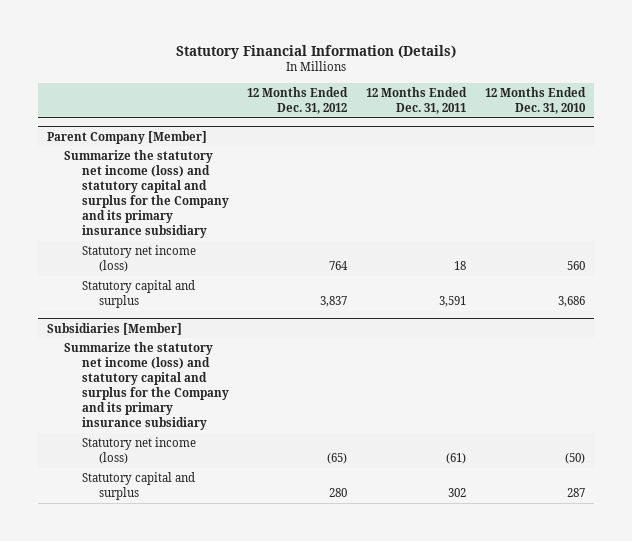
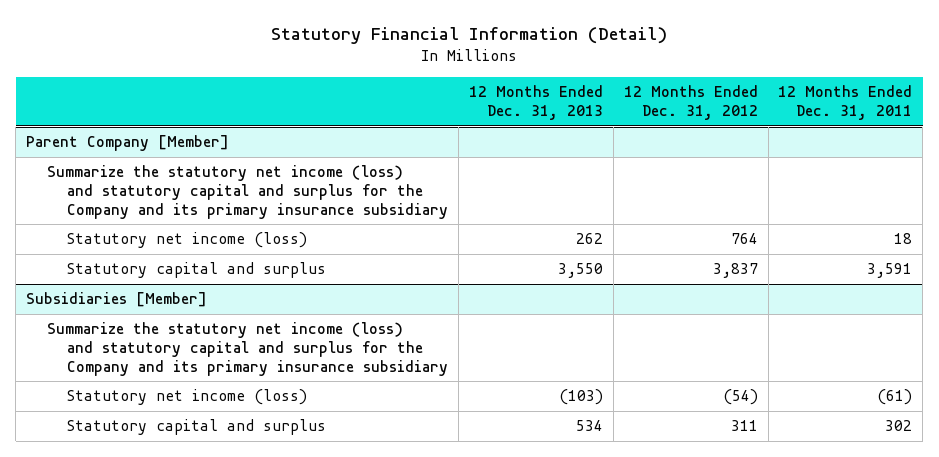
[175,44,456,59] Statutory Financial Information (Details) -> [271,27,668,45] Statutory Financial Information (Detail)
[484,87,586,115] 12 Months Ended Dec. 31, 2010 -> none
none -> [468,85,603,120] 12 Months Ended Dec. 31, 2013
[327,453,348,465] (65) -> [722,389,758,406] (54)
[329,488,348,498] 280 -> [730,420,758,432] 311

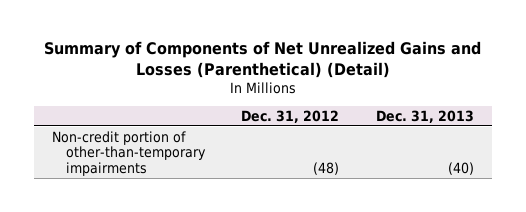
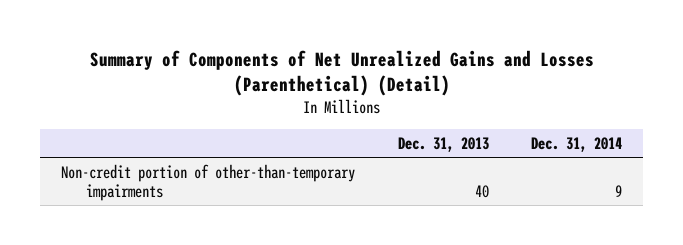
[241,109,340,123] Dec. 31, 2012 -> none
none -> [530,137,622,153] Dec. 31, 2014
[447,162,474,176] (40) -> [474,184,489,198] 40

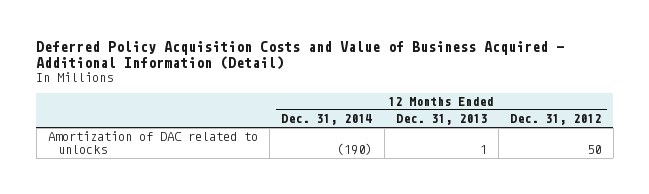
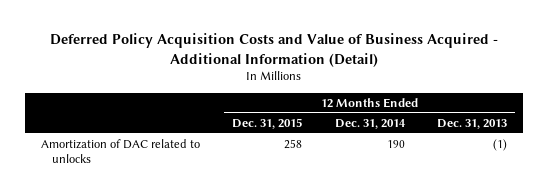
[510,114,602,126] Dec. 31, 2012 -> none
none -> [232,117,303,129] Dec. 31, 2015
[337,143,373,156] (190) -> [386,139,405,148] 190
[479,145,487,155] 1 -> [493,138,508,151] (1)

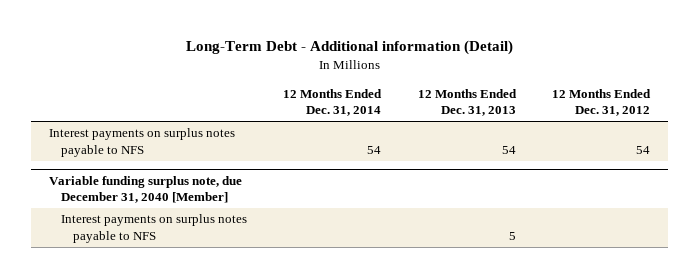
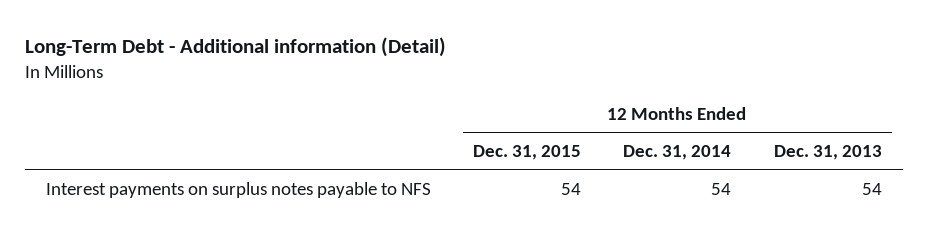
[552,88,652,117] 12 Months Ended Dec. 31, 2012 -> none
none -> [473,145,582,161] Dec. 31, 2015
[49,175,243,204] Variable funding surplus note, due December 31, 2040 [Member] -> none
[61,214,248,243] Interest payments on surplus notes payable to NFS -> none

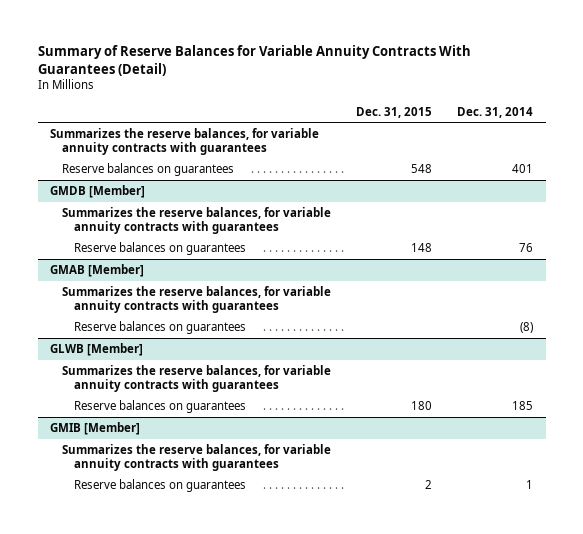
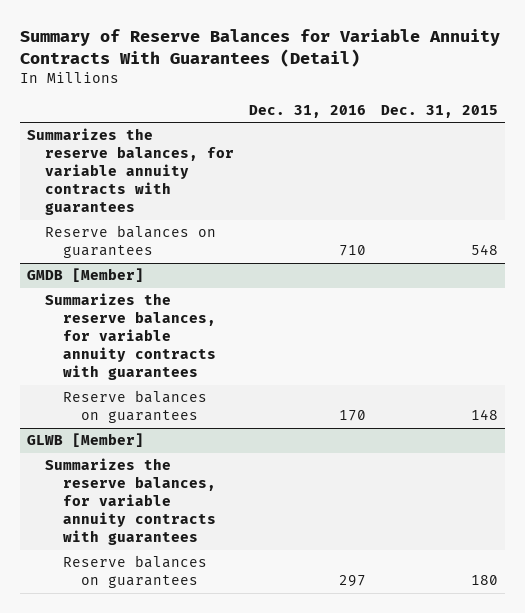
[457,106,534,118] Dec. 31, 2014 -> none
none -> [248,104,366,118] Dec. 31, 2016
[50,263,145,277] GMAB [Member] -> none
[62,285,332,313] Summarizes the reserve balances, for variable annuity contracts with guarantees -> none
[73,320,246,334] Reserve balances on guarantees -> none
[50,421,141,435] GMIB [Member] -> none
[62,443,332,471] Summarizes the reserve balances, for variable annuity contracts with guarantees -> none
[73,478,246,492] Reserve balances on guarantees -> none

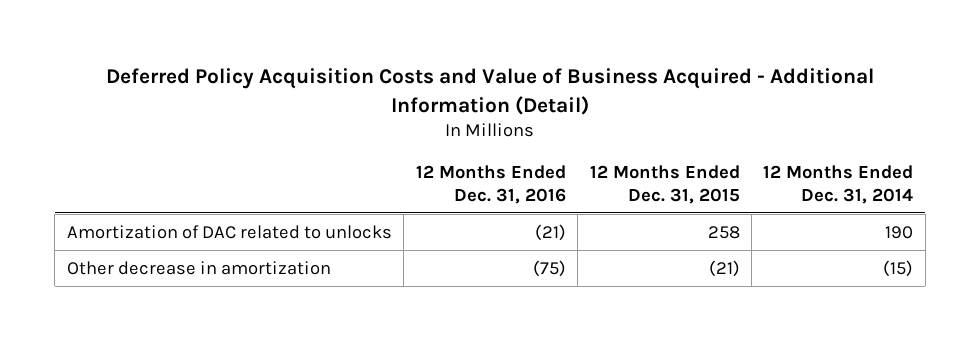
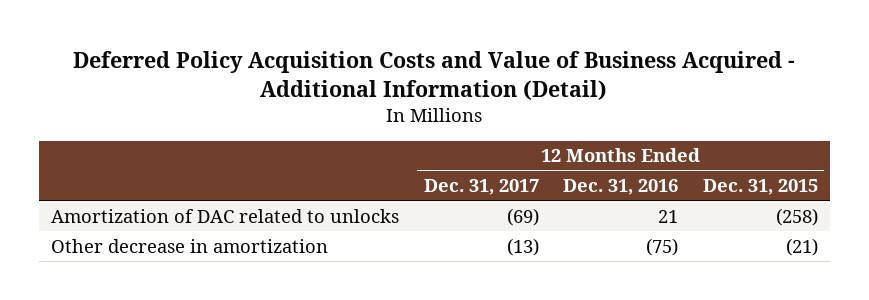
[763,165,914,204] 12 Months Ended Dec. 31, 2014 -> none
none -> [423,178,539,195] Dec. 31, 2017
[534,223,566,241] (21) -> [658,209,679,223] 21
[707,225,740,239] 258 -> [775,207,818,226] (258)

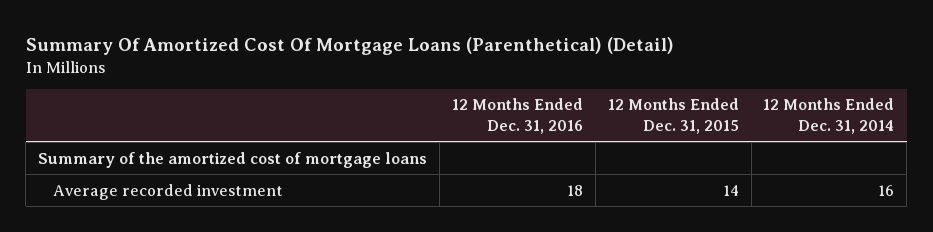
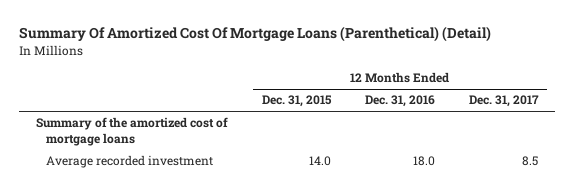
[763,98,895,134] 12 Months Ended Dec. 31, 2014 -> none
none -> [469,95,540,108] Dec. 31, 2017
[567,184,584,196] 18 -> [412,156,435,167] 18.0
[722,184,739,196] 14 -> [308,156,331,167] 14.0

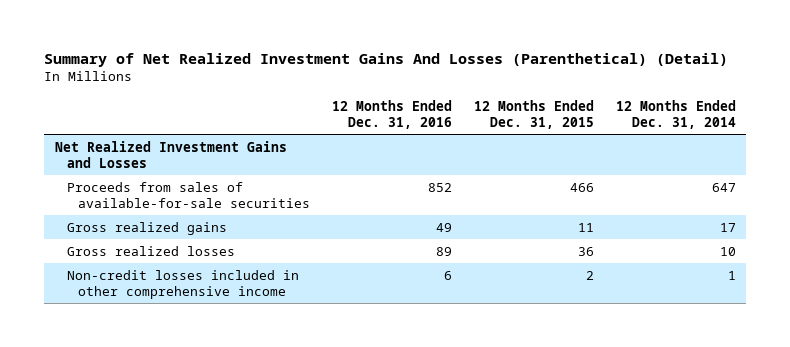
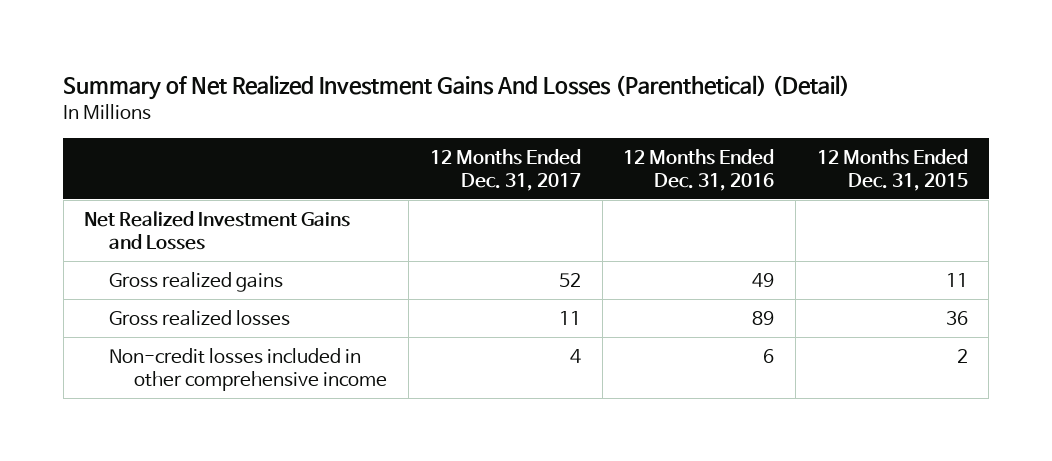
[615,99,736,129] 12 Months Ended Dec. 31, 2014 -> none
none -> [429,148,581,191] 12 Months Ended Dec. 31, 2017
[66,181,311,208] Proceeds from sales of available-for-sale securities -> none

